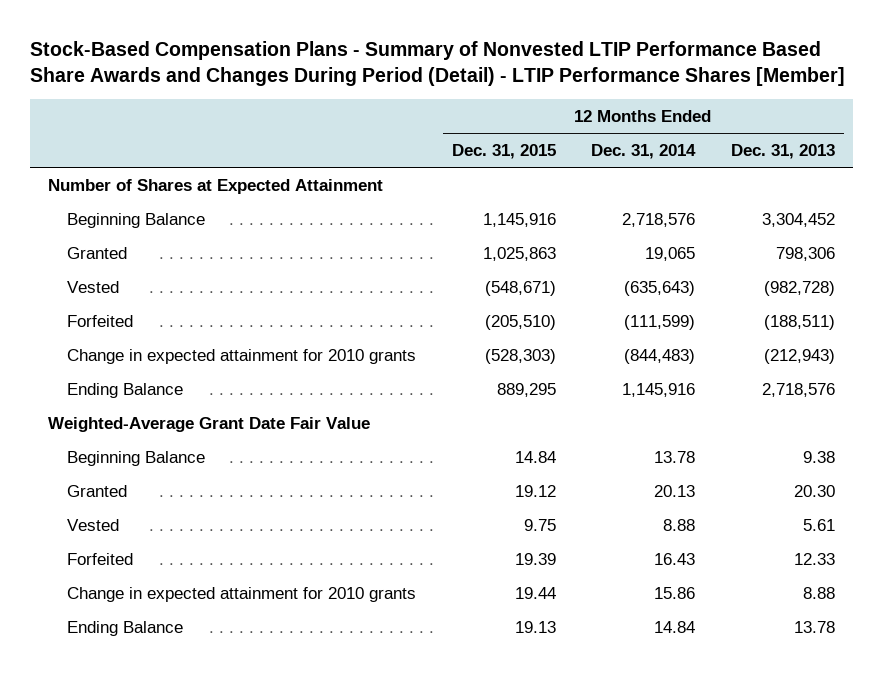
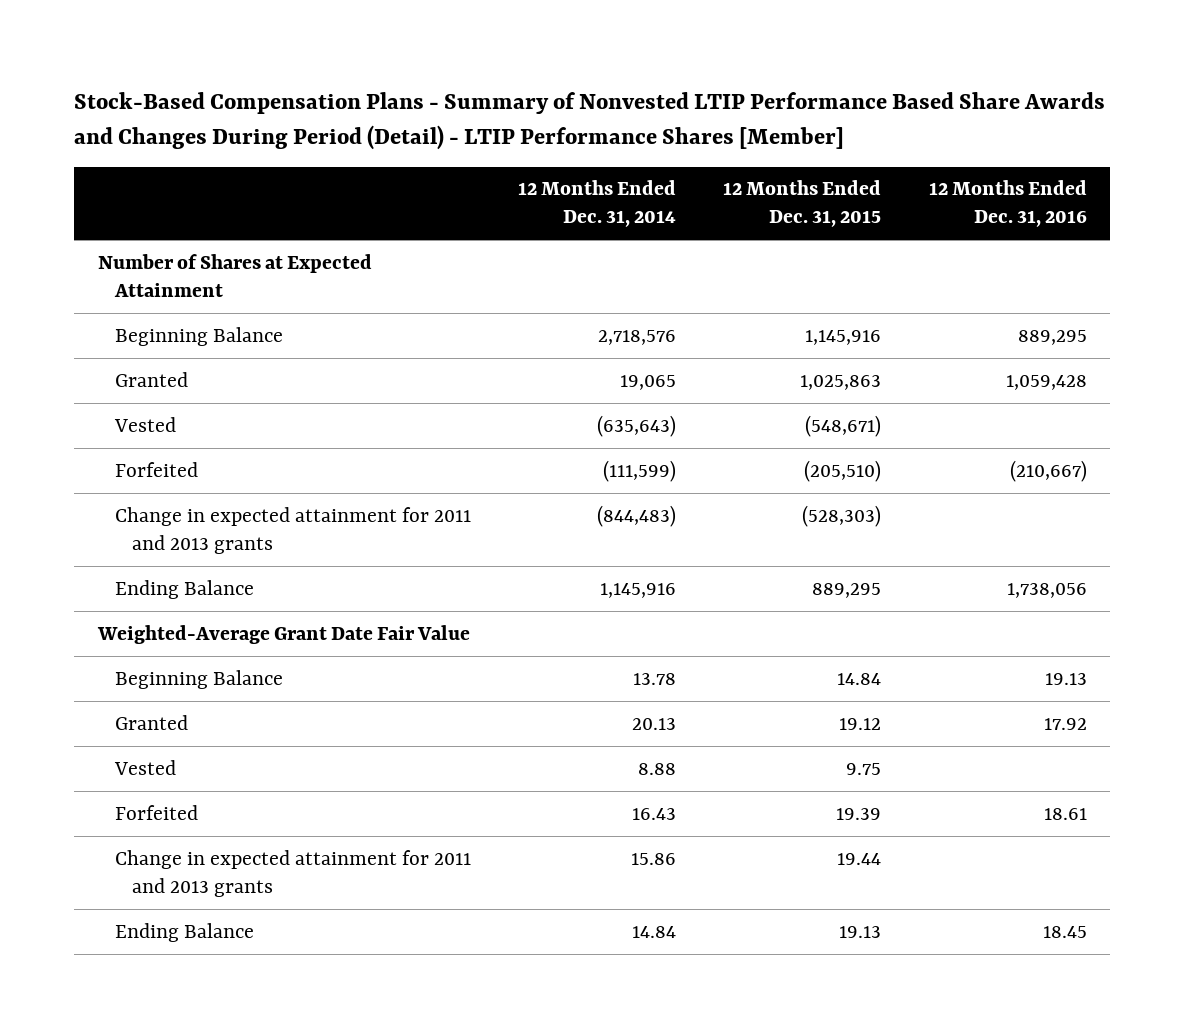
[731,143,836,159] Dec. 31, 2013 -> none
none -> [928,180,1087,228] 12 Months Ended Dec. 31, 2016
[66,348,416,364] Change in expected attainment for 2010 grants -> [115,506,472,554] Change in expected attainment for 2011 and 2013 grants
[66,586,416,602] Change in expected attainment for 2010 grants -> [115,849,472,897] Change in expected attainment for 2011 and 2013 grants

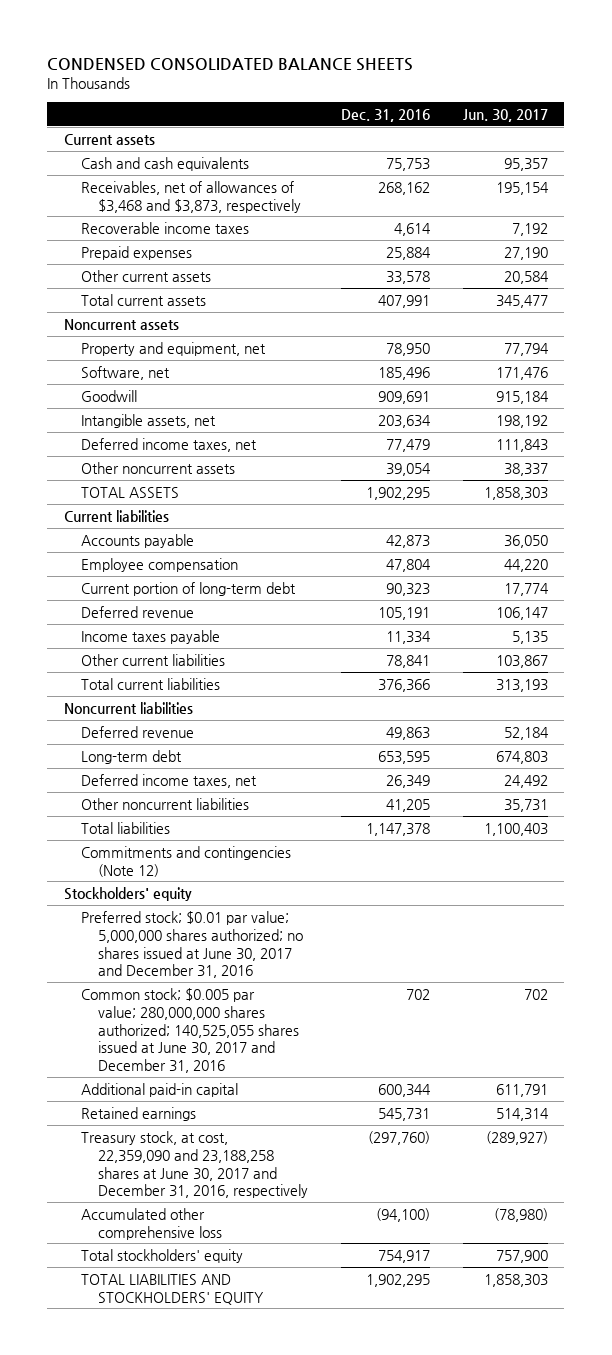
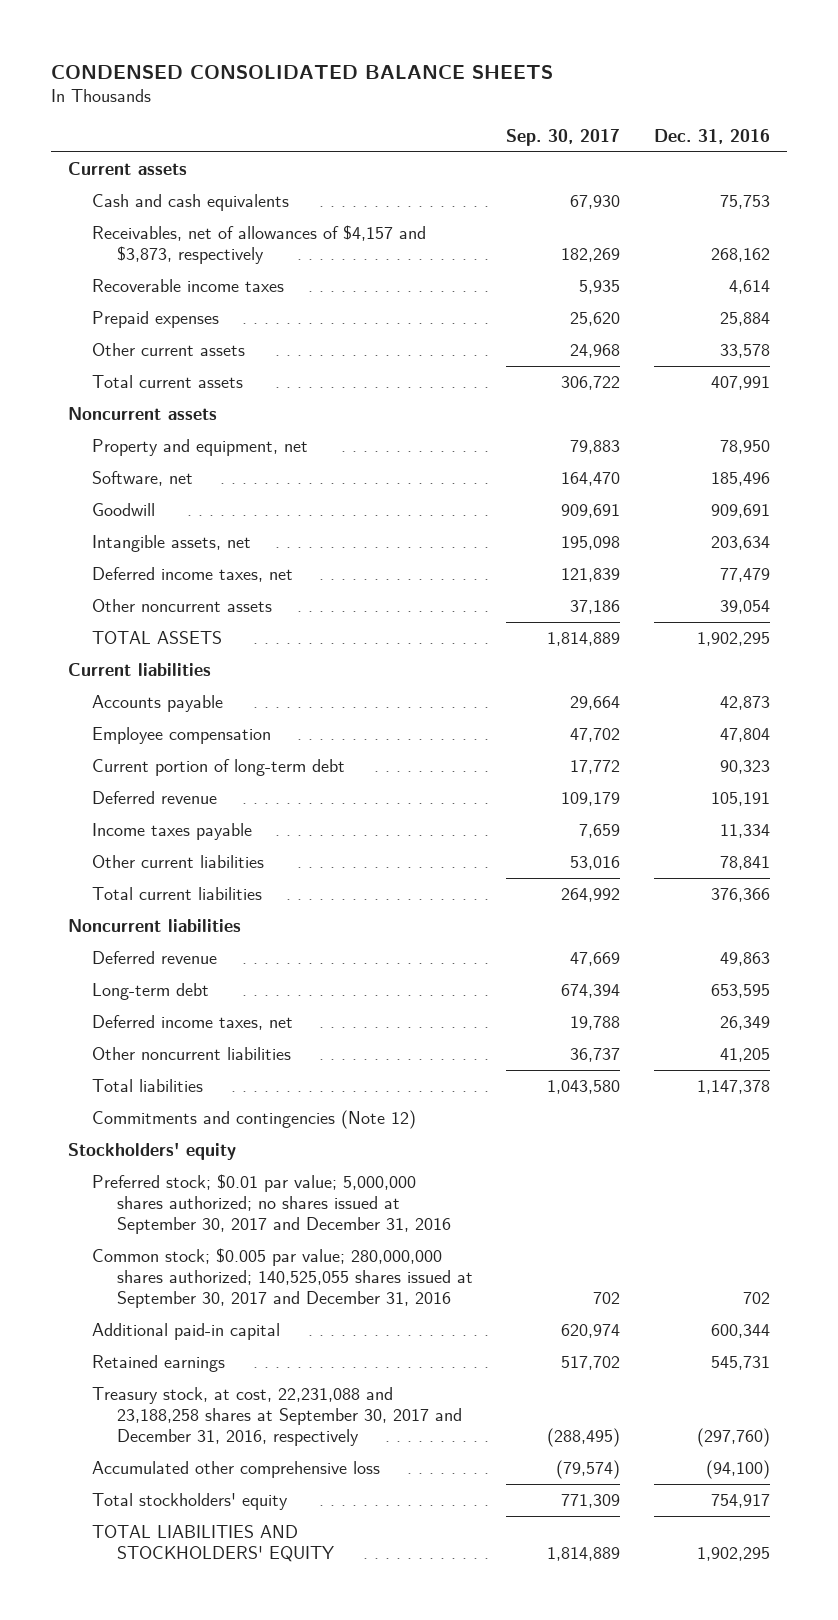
[462,108,548,122] Jun. 30, 2017 -> none
none -> [506,129,621,147] Sep. 30, 2017
[80,180,301,213] Receivables, net of allowances of $3,468 and $3,873, respectively -> [92,224,427,264] Receivables, net of allowances of $4,157 and $3,873, respectively
[80,910,303,979] Preferred stock; $0.01 par value; 5,000,000 shares authorized; no shares issued at June 30, 2017 and December 31, 2016 -> [92,1173,451,1234] Preferred stock; $0.01 par value; 5,000,000 shares authorized; no shares issued at September 30, 2017 and December 31, 2016
[80,987,299,1074] Common stock; $0.005 par value; 280,000,000 shares authorized; 140,525,055 shares issued at June 30, 2017 and December 31, 2016 -> [92,1247,473,1308] Common stock; $0.005 par value; 280,000,000 shares authorized; 140,525,055 shares issued at September 30, 2017 and December 31, 2016
[80,1130,308,1199] Treasury stock, at cost, 22,359,090 and 23,188,258 shares at June 30, 2017 and December 31, 2016, respectively -> [92,1386,462,1446] Treasury stock, at cost, 22,231,088 and 23,188,258 shares at September 30, 2017 and December 31, 2016, respectively

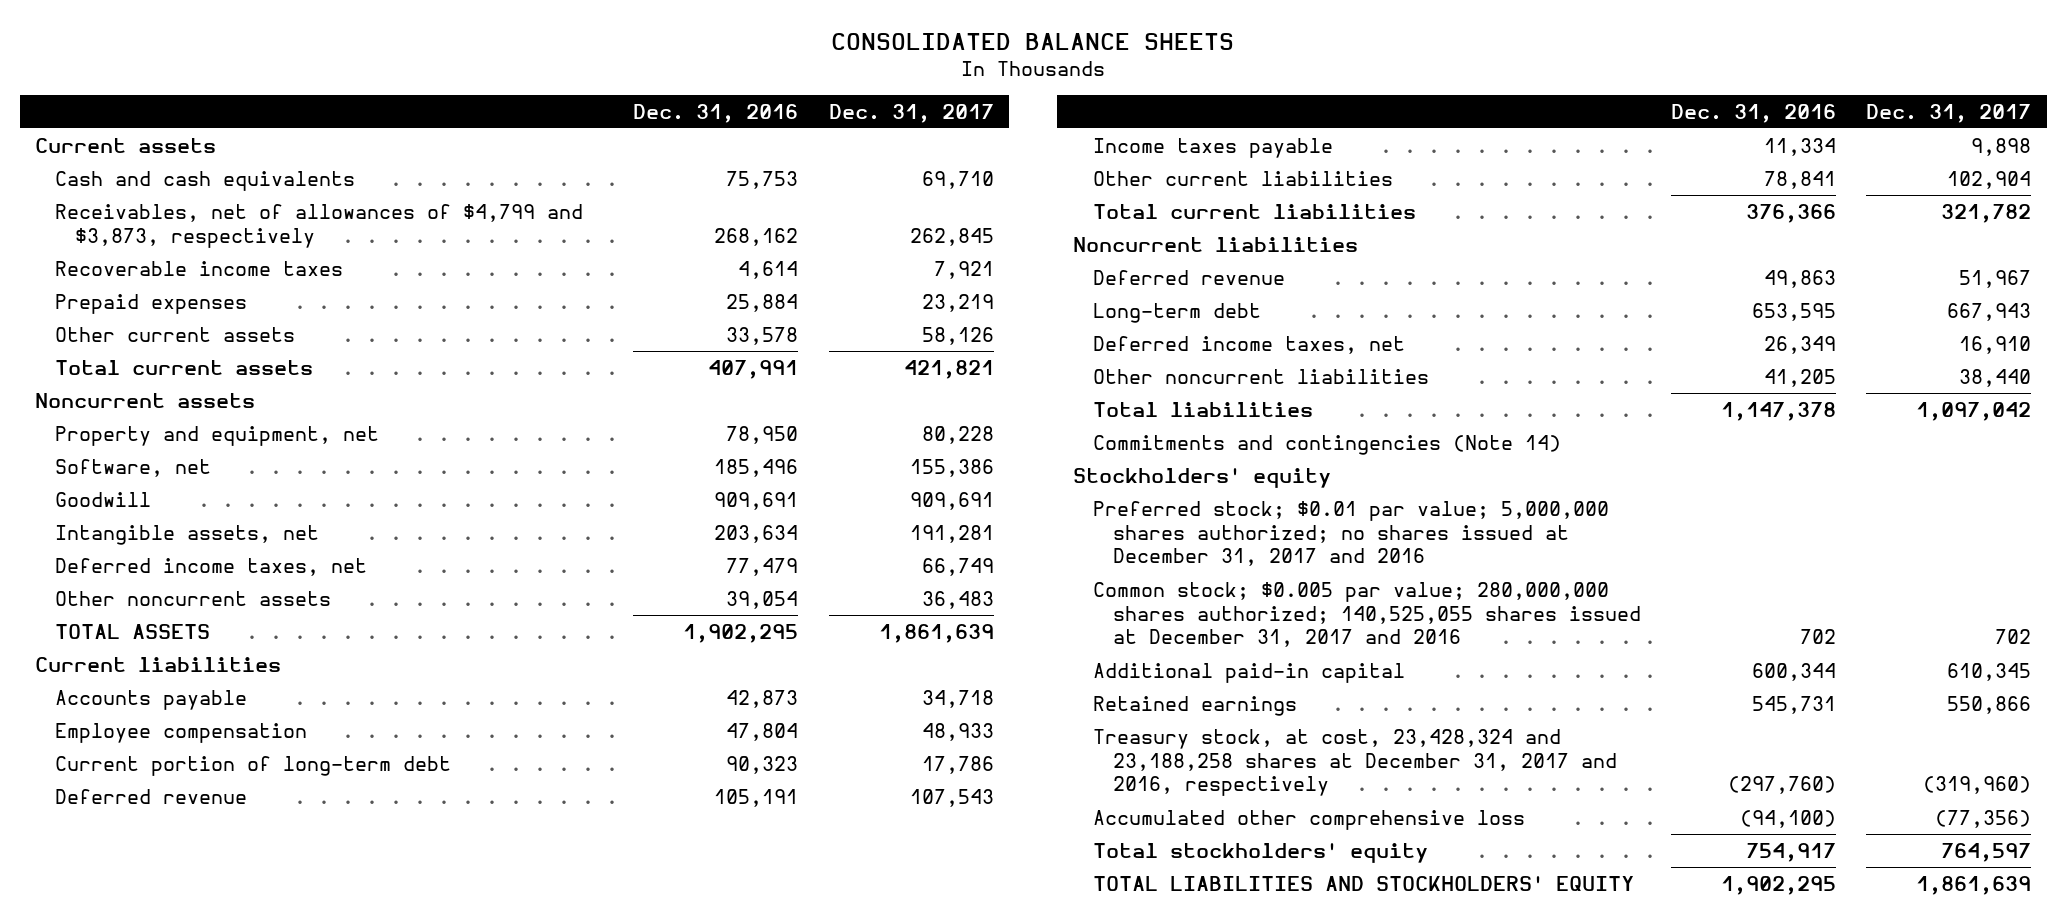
[51,64,554,79] CONDENSED CONSOLIDATED BALANCE SHEETS -> [831,32,1235,50] CONSOLIDATED BALANCE SHEETS
[506,129,621,147] Sep. 30, 2017 -> none
none -> [828,103,994,123] Dec. 31, 2017
[92,224,427,264] Receivables, net of allowances of $4,157 and $3,873, respectively -> [54,203,583,248] Receivables, net of allowances of $4,799 and $3,873, respectively
[92,1109,417,1129] Commitments and contingencies (Note 12) -> [1092,434,1561,455] Commitments and contingencies (Note 14)
[92,1173,451,1234] Preferred stock; $0.01 par value; 5,000,000 shares authorized; no shares issued at September 30, 2017 and December 31, 2016 -> [1092,500,1609,567] Preferred stock; $0.01 par value; 5,000,000 shares authorized; no shares issued at December 31, 2017 and 2016
[92,1247,473,1308] Common stock; $0.005 par value; 280,000,000 shares authorized; 140,525,055 shares issued at September 30, 2017 and December 31, 2016 -> [1092,581,1641,648] Common stock; $0.005 par value; 280,000,000 shares authorized; 140,525,055 shares issued at December 31, 2017 and 2016
[92,1386,462,1446] Treasury stock, at cost, 22,231,088 and 23,188,258 shares at September 30, 2017 and December 31, 2016, respectively -> [1092,728,1617,797] Treasury stock, at cost, 23,428,324 and 23,188,258 shares at December 31, 2017 and 2016, respectively

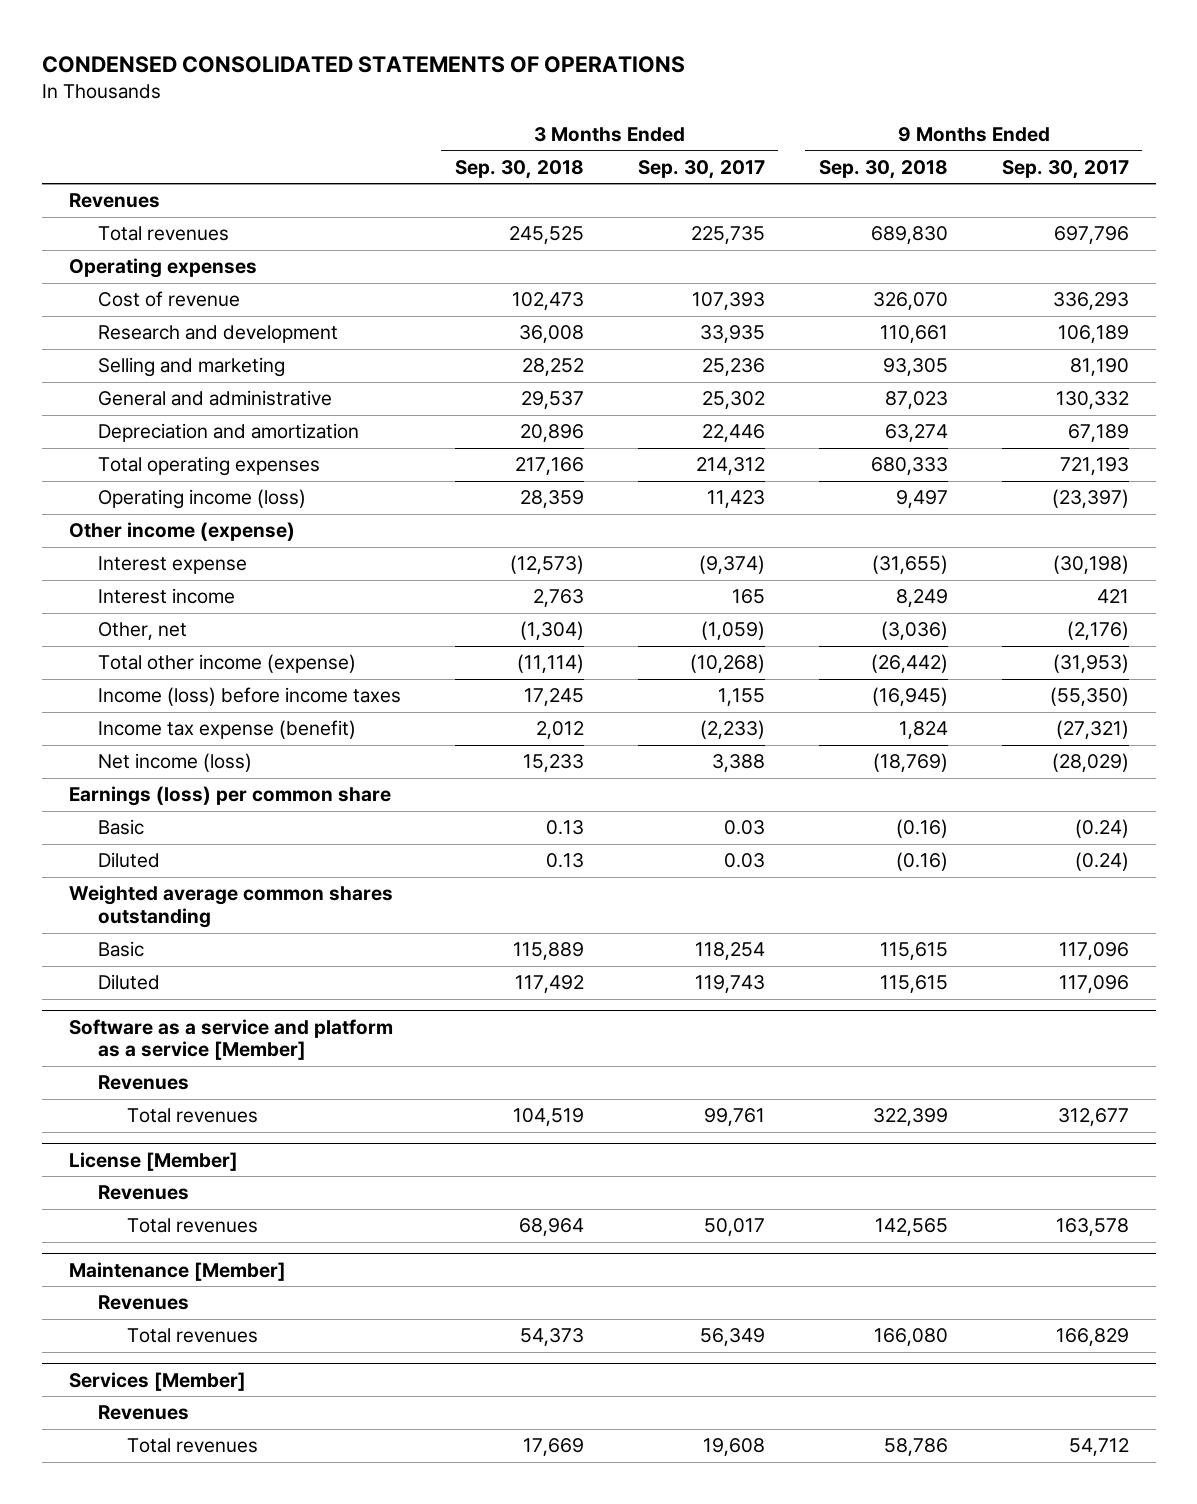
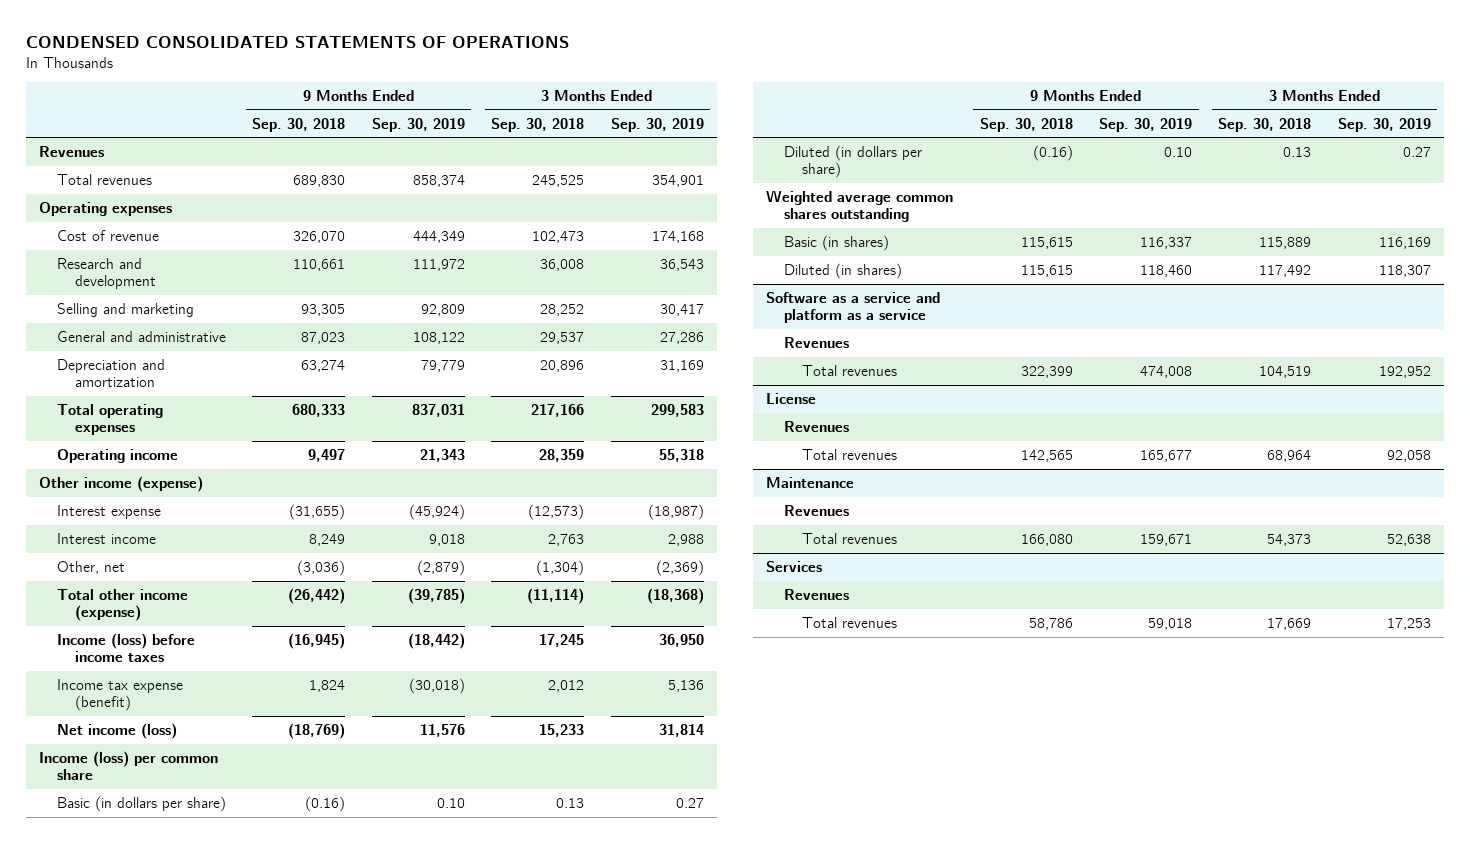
[637,159,765,179] Sep. 30, 2017 -> none
[1001,159,1129,179] Sep. 30, 2017 -> none
none -> [371,117,465,132] Sep. 30, 2019
none -> [610,117,704,132] Sep. 30, 2019
[97,489,306,510] Operating income (loss) -> [56,448,178,463] Operating income
[68,786,391,807] Earnings (loss) per common share -> [38,750,218,781] Income (loss) per common share
[97,819,144,836] Basic -> [56,795,226,812] Basic (in dollars per share)
[97,852,160,869] Diluted -> [784,144,923,179] Diluted (in dollars per share)
[97,941,144,958] Basic -> [784,234,890,251] Basic (in shares)
[97,974,160,991] Diluted -> [784,262,903,279] Diluted (in shares)
[68,1018,393,1061] Software as a service and platform as a service [Member] -> [766,291,941,324] Software as a service and platform as a service
[68,1151,238,1171] License [Member] -> [766,392,817,404] License
[68,1261,286,1281] Maintenance [Member] -> [766,476,855,488] Maintenance
[68,1371,246,1391] Services [Member] -> [766,560,823,572] Services

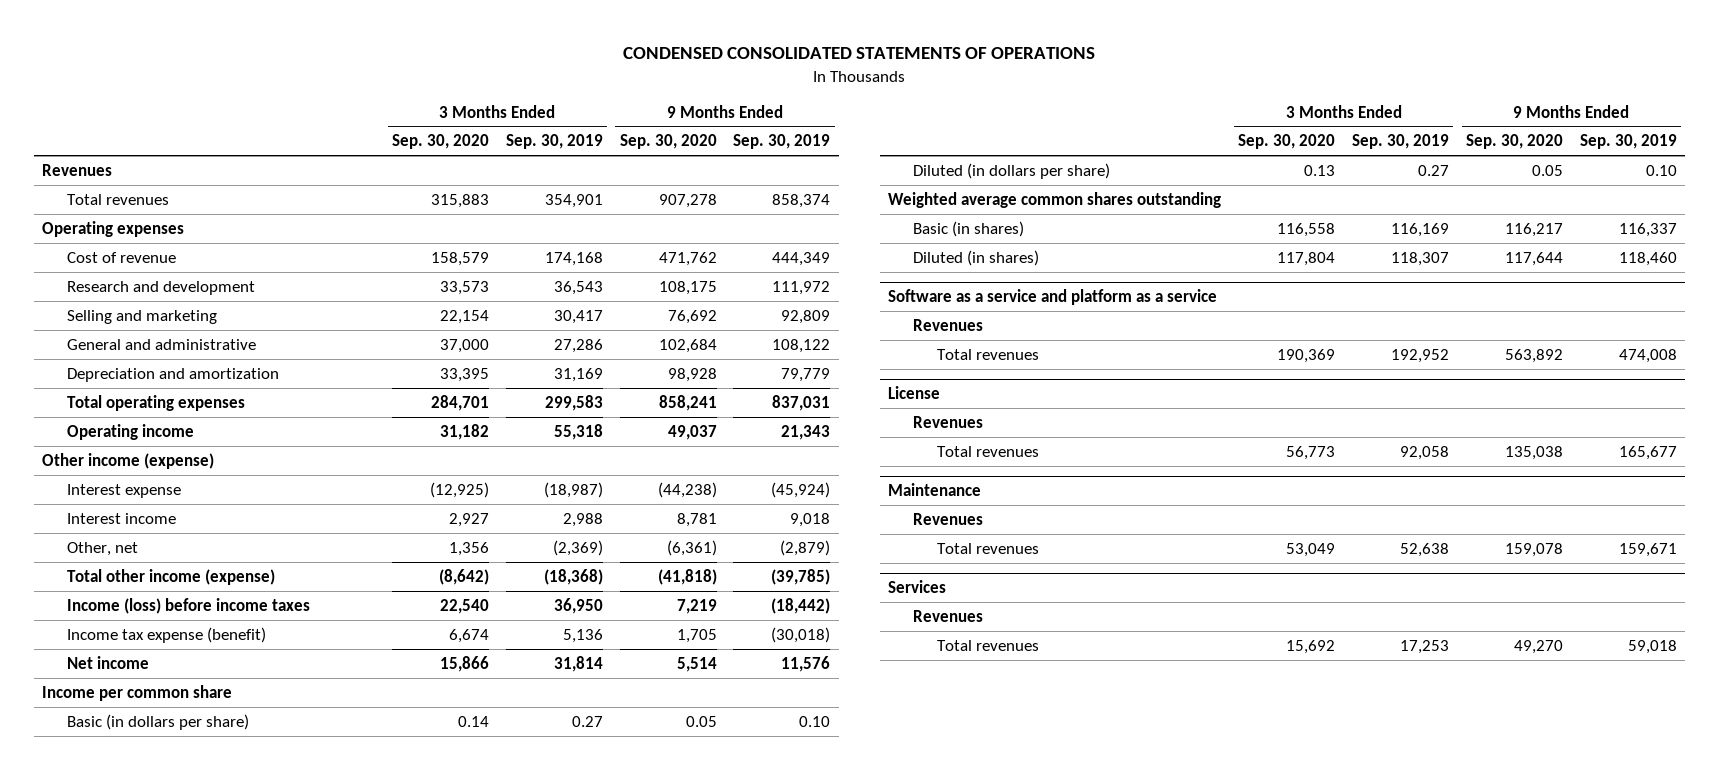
[252,117,346,132] Sep. 30, 2018 -> none
[491,117,585,132] Sep. 30, 2018 -> none
none -> [391,134,489,150] Sep. 30, 2020
none -> [619,134,717,150] Sep. 30, 2020
[56,722,177,739] Net income (loss) -> [66,655,149,669] Net income
[38,750,218,781] Income (loss) per common share -> [42,684,233,701] Income per common share

